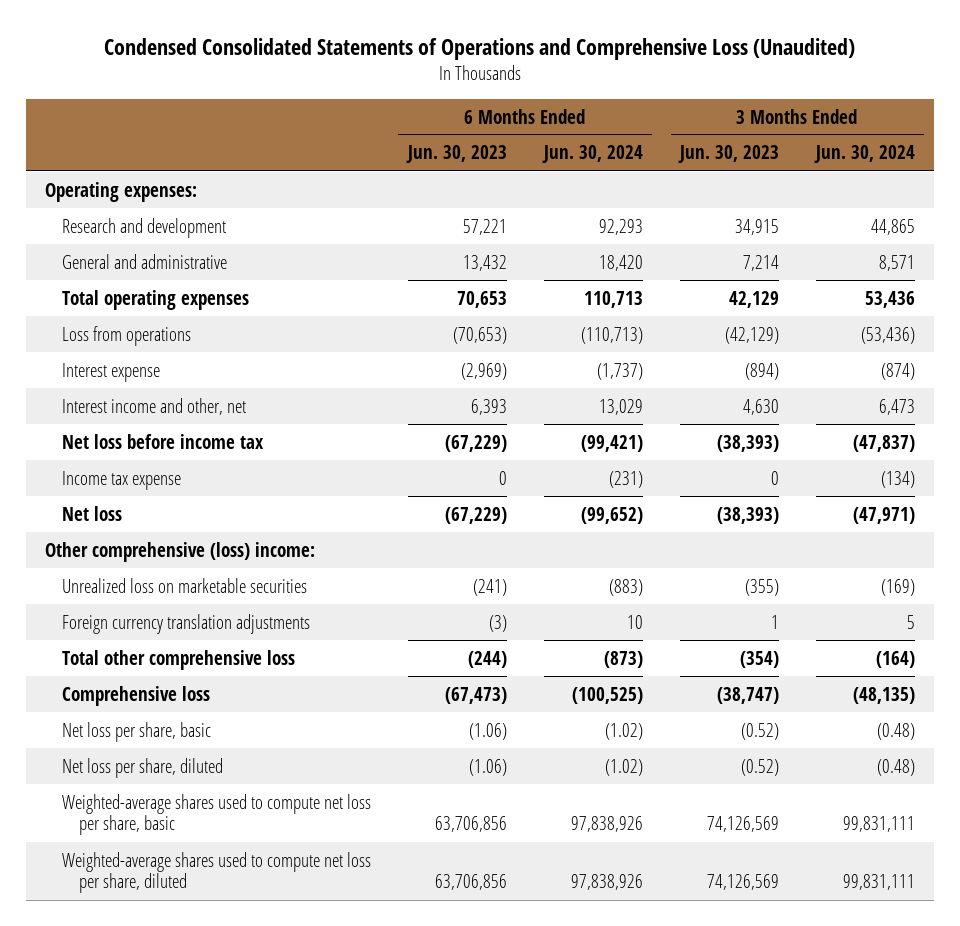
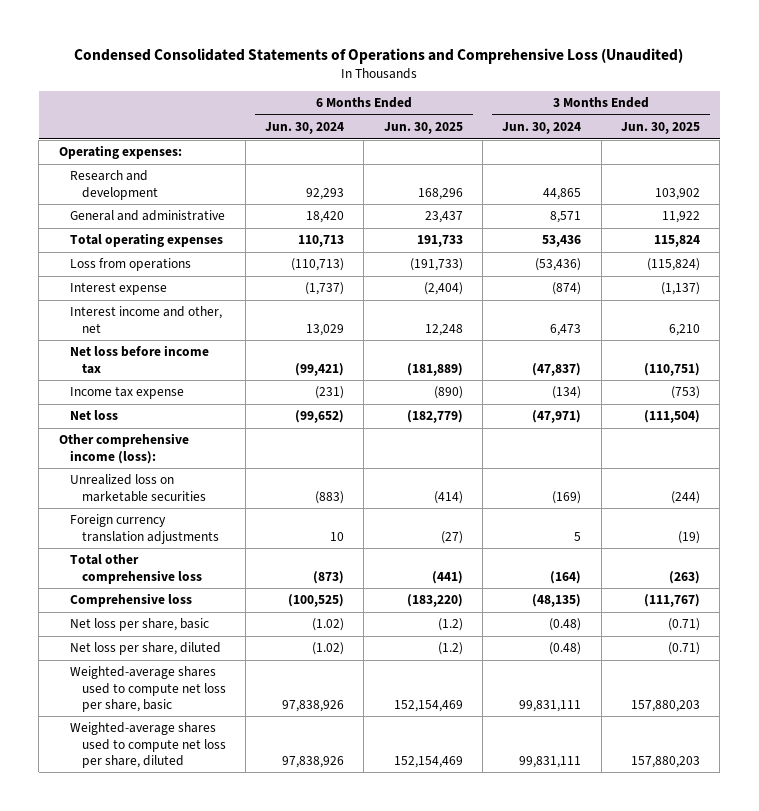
[405,145,507,164] Jun. 30, 2023 -> none
[677,145,779,164] Jun. 30, 2023 -> none
none -> [383,122,463,135] Jun. 30, 2025
none -> [620,122,700,135] Jun. 30, 2025
[44,541,315,562] Other comprehensive (loss) income: -> [58,433,189,464] Other comprehensive income (loss):

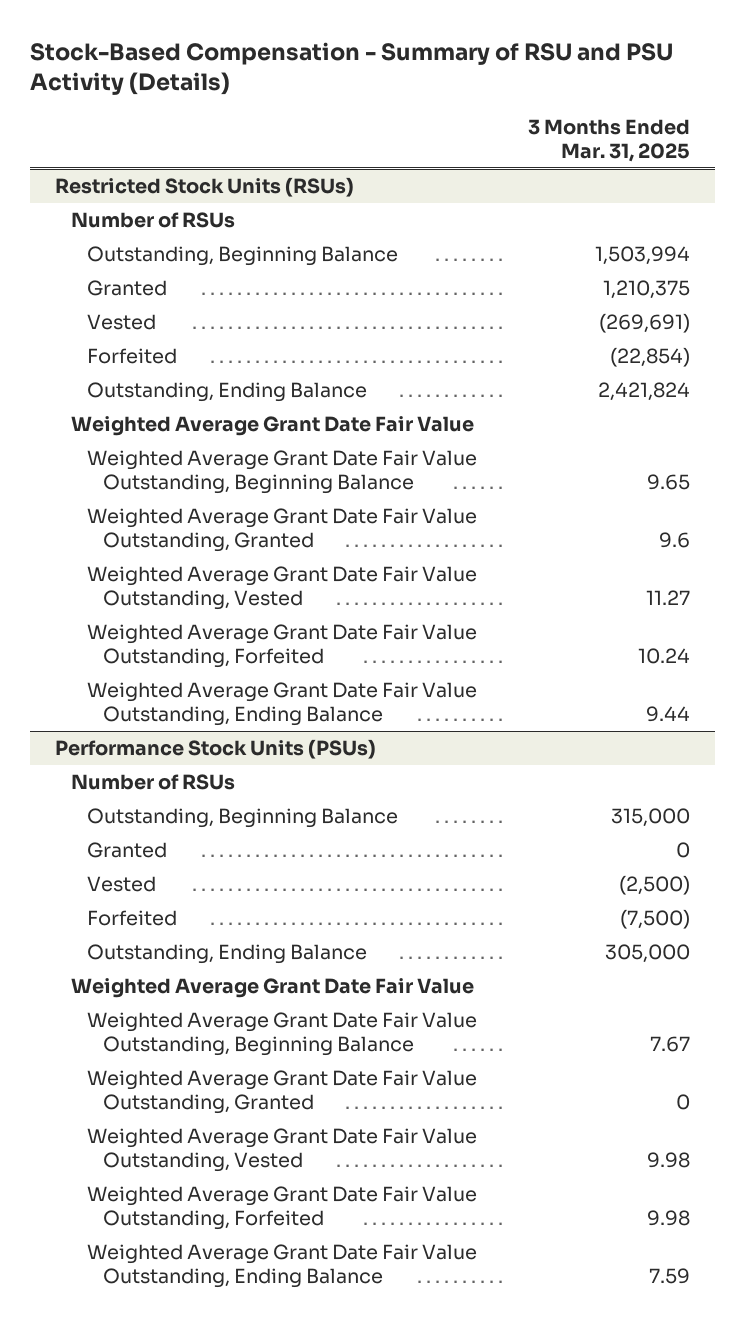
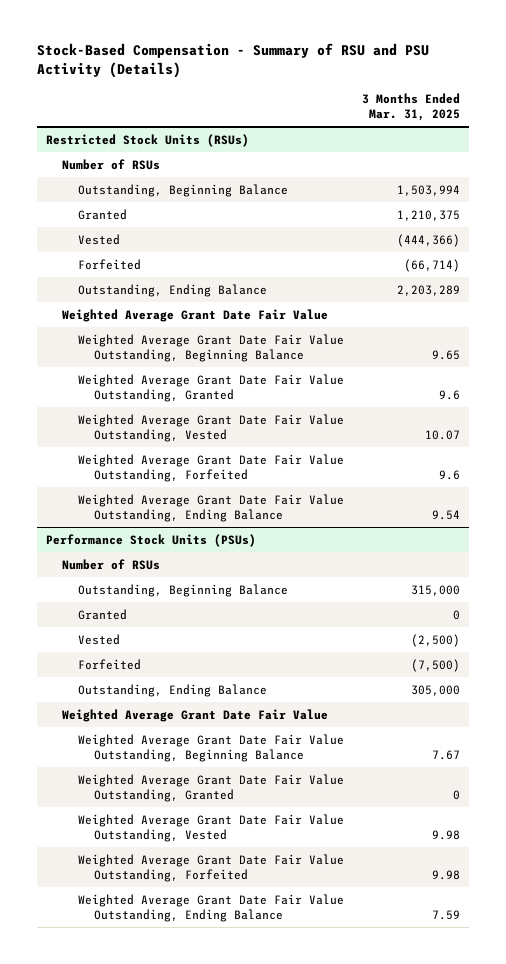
[599,313,691,334] (269,691) -> [397,233,461,247] (444,366)
[610,347,691,368] (22,854) -> [404,258,461,272] (66,714)
[598,382,691,402] 2,421,824 -> [397,284,461,296] 2,203,289
[646,589,691,605] 11.27 -> [425,429,461,440] 10.07
[638,647,691,664] 10.24 -> [439,469,461,480] 9.6
[646,705,691,722] 9.44 -> [432,509,461,520] 9.54

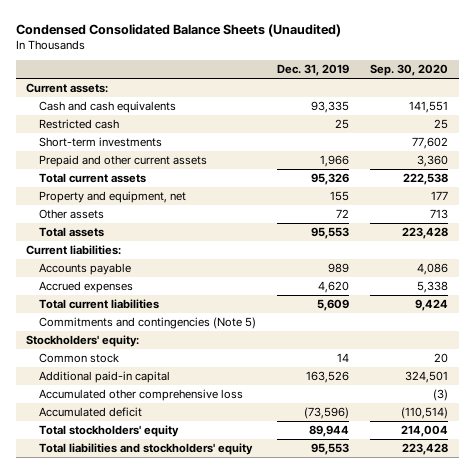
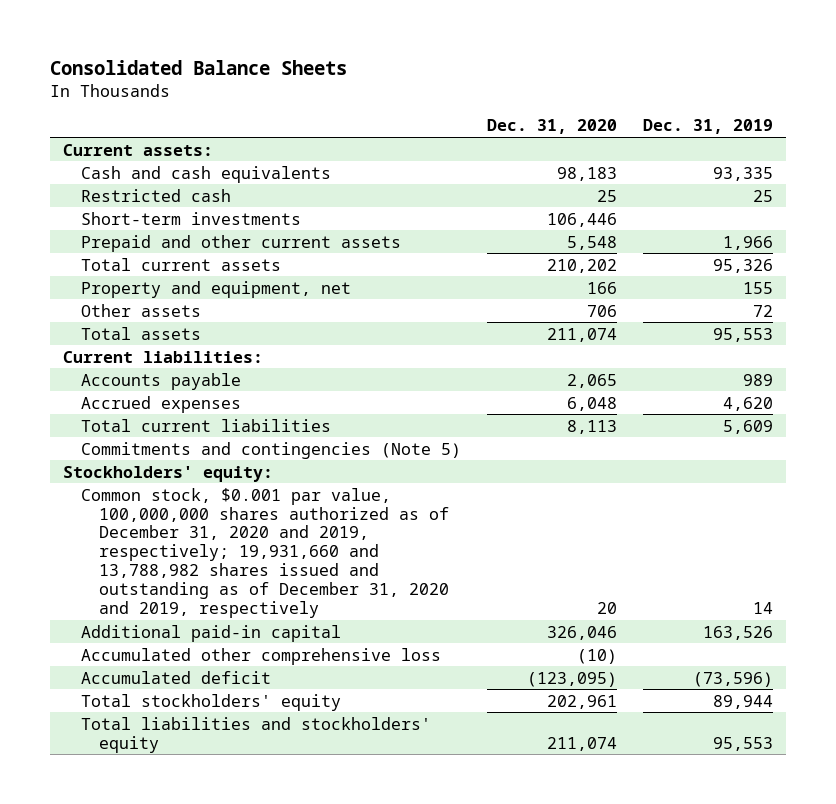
[15,23,341,37] Condensed Consolidated Balance Sheets (Unaudited) -> [49,60,347,76] Consolidated Balance Sheets
[370,64,449,77] Sep. 30, 2020 -> none
none -> [487,119,618,135] Dec. 31, 2020
[39,353,120,364] Common stock -> [80,487,449,619] Common stock, $0.001 par value, 100,000,000 shares authorized as of December 31, 2020 and 2019, respectively; 19,931,660 and 13,788,982 shares issued and outstanding as of December 31, 2020 and 2019, respectively

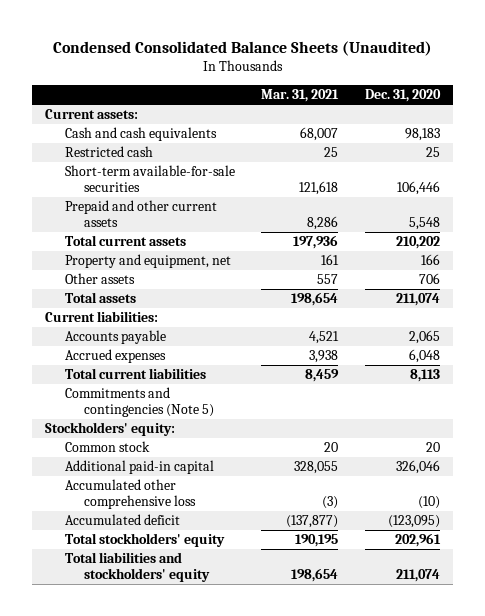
[49,60,347,76] Consolidated Balance Sheets -> [52,41,432,57] Condensed Consolidated Balance Sheets (Unaudited)
[643,119,774,135] Dec. 31, 2019 -> none
none -> [261,89,340,103] Mar. 31, 2021
[80,211,301,225] Short-term investments -> [64,165,235,192] Short-term available-for-sale securities
[80,487,449,619] Common stock, $0.001 par value, 100,000,000 shares authorized as of December 31, 2020 and 2019, respectively; 19,931,660 and 13,788,982 shares issued and outstanding as of December 31, 2020 and 2019, respectively -> [64,441,150,453] Common stock

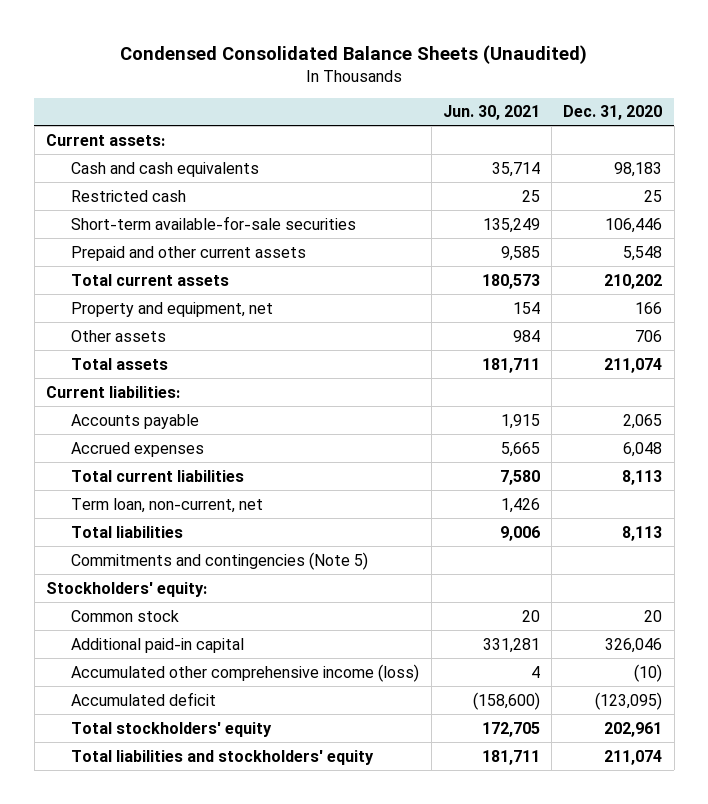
[261,89,340,103] Mar. 31, 2021 -> none
none -> [442,105,540,121] Jun. 30, 2021
none -> [71,497,264,513] Term loan, non-current, net
none -> [71,525,184,538] Total liabilities
[64,479,196,509] Accumulated other comprehensive loss -> [71,663,420,682] Accumulated other comprehensive income (loss)

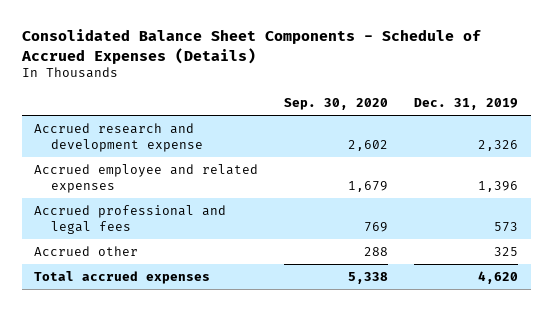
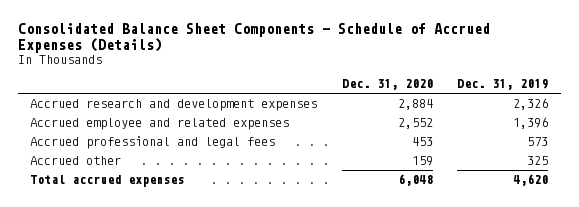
[284,98,389,111] Sep. 30, 2020 -> none
none -> [341,79,433,91] Dec. 31, 2020
[34,123,204,152] Accrued research and development expense -> [30,99,318,112] Accrued research and development expenses

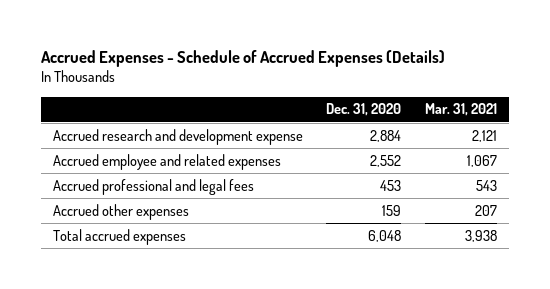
[17,22,490,53] Consolidated Balance Sheet Components - Schedule of Accrued Expenses (Details) -> [40,49,445,67] Accrued Expenses - Schedule of Accrued Expenses (Details)
[457,79,549,91] Dec. 31, 2019 -> none
none -> [425,103,498,117] Mar. 31, 2021
[30,99,318,112] Accrued research and development expenses -> [52,128,303,145] Accrued research and development expense
[30,156,122,166] Accrued other -> [52,203,189,220] Accrued other expenses

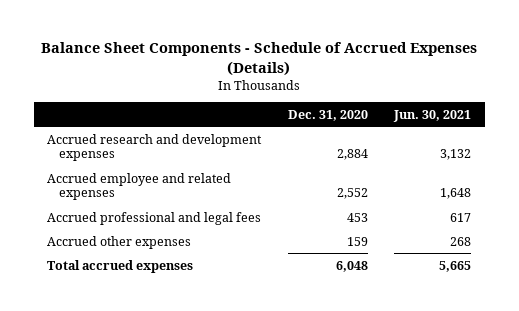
[40,49,445,67] Accrued Expenses - Schedule of Accrued Expenses (Details) -> [41,42,478,76] Balance Sheet Components - Schedule of Accrued Expenses (Details)
[425,103,498,117] Mar. 31, 2021 -> none
none -> [393,109,472,122] Jun. 30, 2021
[52,128,303,145] Accrued research and development expense -> [47,133,263,162] Accrued research and development expenses

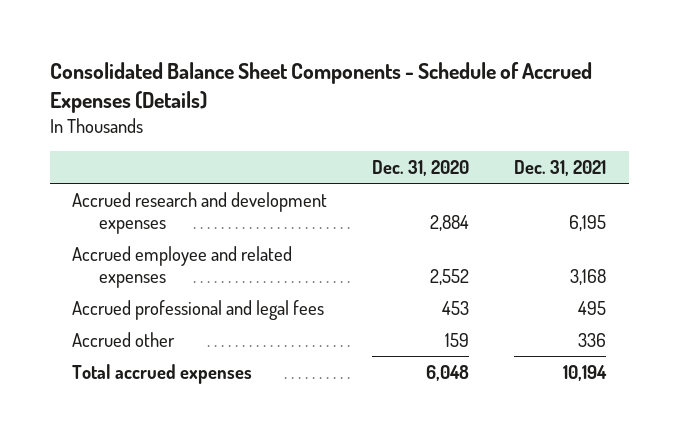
[41,42,478,76] Balance Sheet Components - Schedule of Accrued Expenses (Details) -> [49,61,592,113] Consolidated Balance Sheet Components - Schedule of Accrued Expenses (Details)
[393,109,472,122] Jun. 30, 2021 -> none
none -> [514,159,607,176] Dec. 31, 2021
[47,235,192,249] Accrued other expenses -> [72,331,176,347] Accrued other

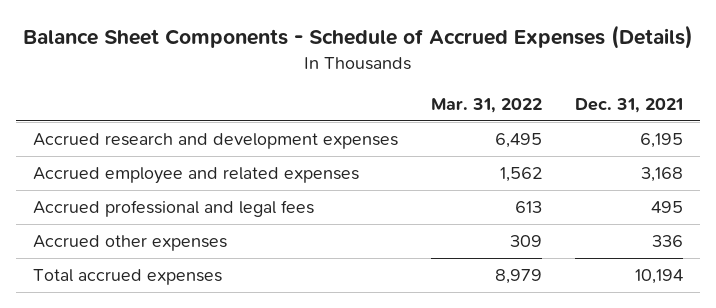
[49,61,592,113] Consolidated Balance Sheet Components - Schedule of Accrued Expenses (Details) -> [23,25,694,50] Balance Sheet Components - Schedule of Accrued Expenses (Details)
[372,159,470,176] Dec. 31, 2020 -> none
none -> [431,97,543,113] Mar. 31, 2022
[72,331,176,347] Accrued other -> [32,235,227,252] Accrued other expenses

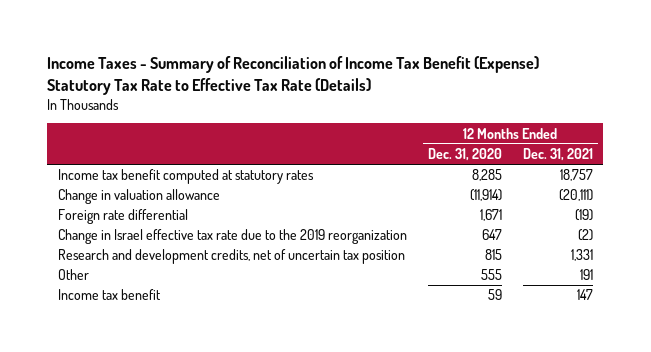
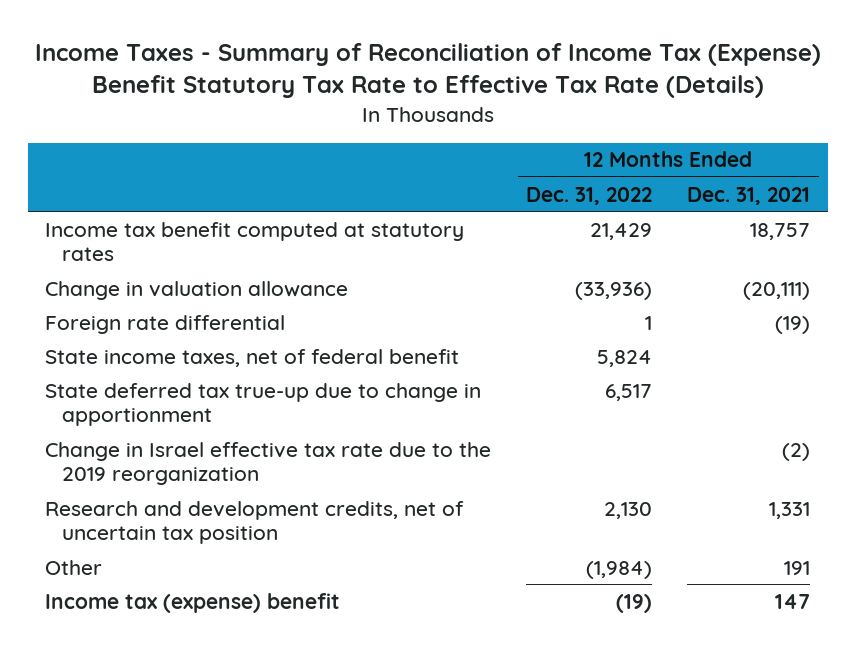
[47,56,540,95] Income Taxes - Summary of Reconciliation of Income Tax Benefit (Expense) Statutory Tax Rate to Effective Tax Rate (Details) -> [34,42,821,99] Income Taxes - Summary of Reconciliation of Income Tax (Expense) Benefit Statutory Tax Rate to Effective Tax Rate (Details)
[427,148,502,162] Dec. 31, 2020 -> none
none -> [526,186,653,205] Dec. 31, 2022
none -> [45,348,460,367] State income taxes, net of federal benefit
none -> [45,382,482,426] State deferred tax true-up due to change in apportionment
[57,289,161,301] Income tax benefit -> [45,592,341,613] Income tax (expense) benefit

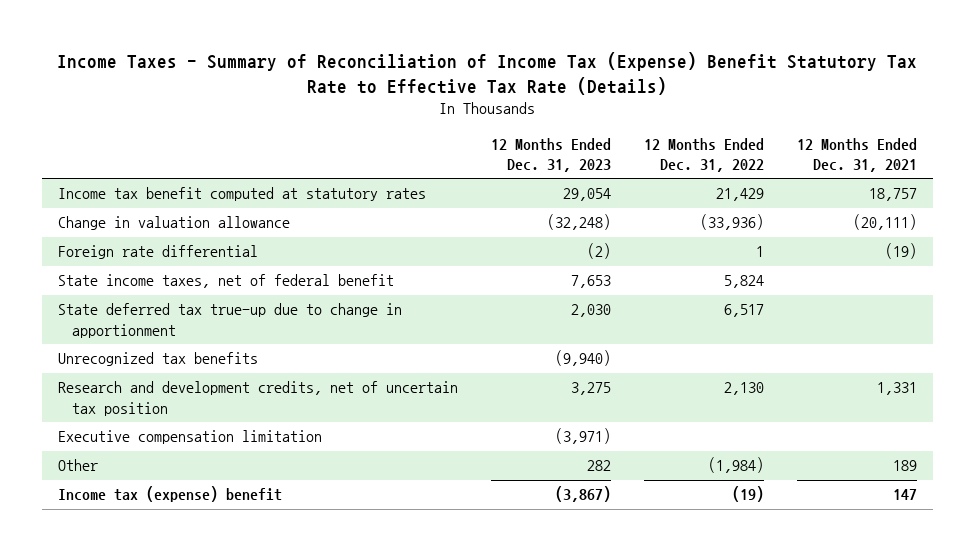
none -> [491,137,612,173] 12 Months Ended Dec. 31, 2023
[45,441,492,485] Change in Israel effective tax rate due to the 2019 reorganization -> none
none -> [58,352,259,367] Unrecognized tax benefits
none -> [58,430,323,445] Executive compensation limitation
[784,560,811,575] 191 -> [892,460,917,472] 189

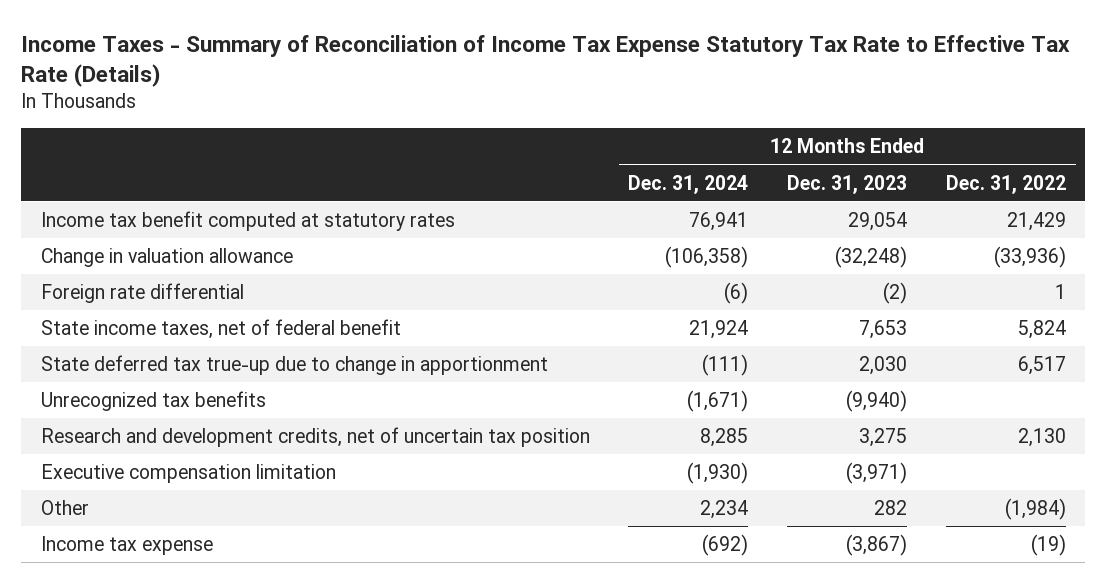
[57,51,918,95] Income Taxes - Summary of Reconciliation of Income Tax (Expense) Benefit Statutory Tax Rate to Effective Tax Rate (Details) -> [21,34,1071,88] Income Taxes - Summary of Reconciliation of Income Tax Expense Statutory Tax Rate to Effective Tax Rate (Details)
[796,137,917,173] 12 Months Ended Dec. 31, 2021 -> none
none -> [628,174,749,194] Dec. 31, 2024
[58,486,283,503] Income tax (expense) benefit -> [40,536,213,556] Income tax expense

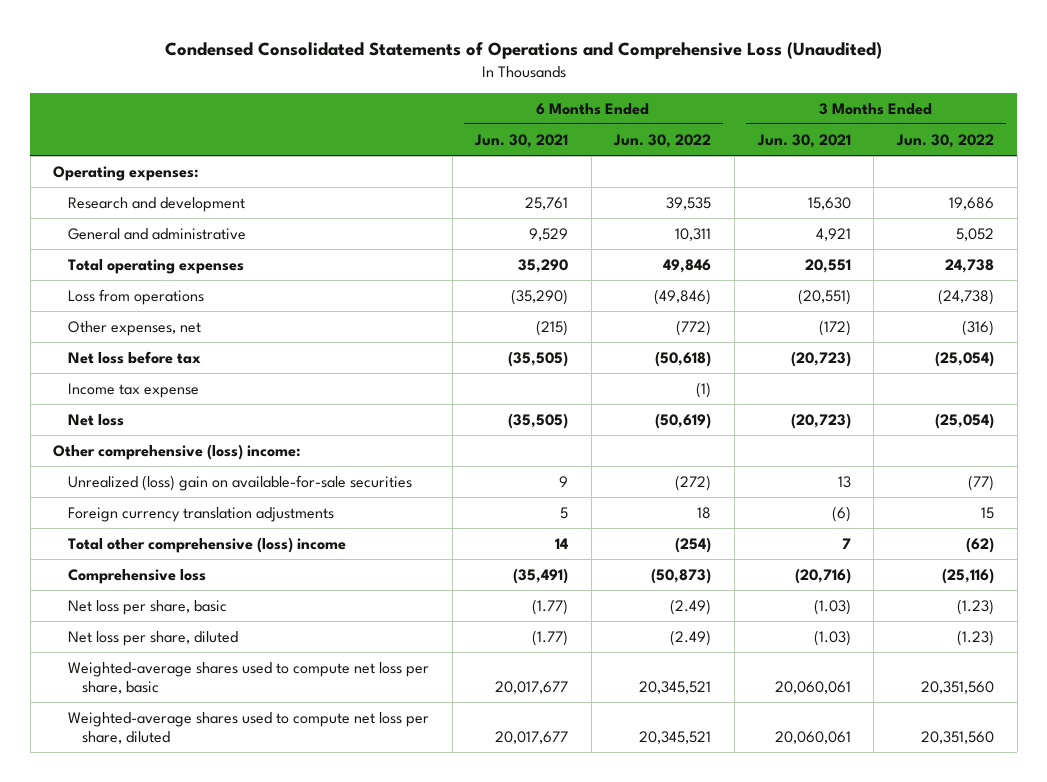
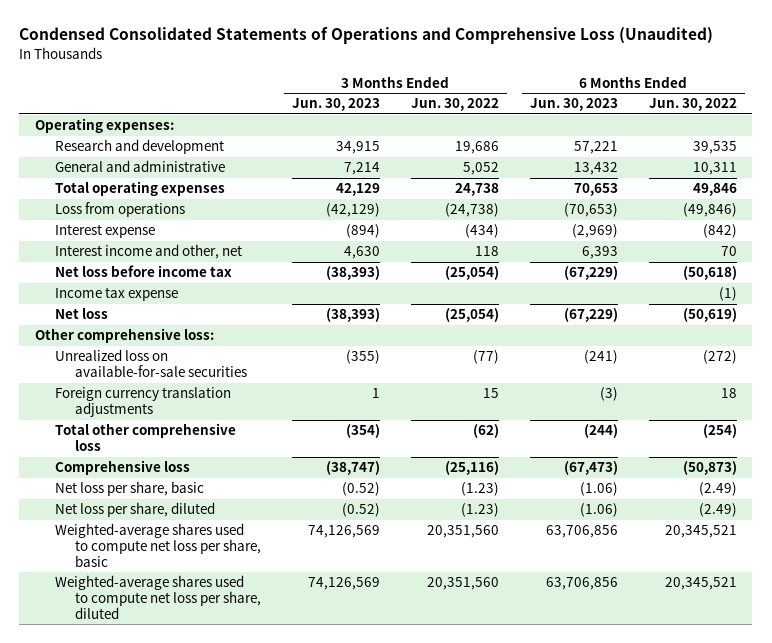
[474,133,569,148] Jun. 30, 2021 -> none
[756,133,851,148] Jun. 30, 2021 -> none
none -> [291,98,380,112] Jun. 30, 2023
none -> [529,98,618,112] Jun. 30, 2023
none -> [54,224,155,239] Interest expense
[67,320,201,336] Other expenses, net -> [54,244,242,260] Interest income and other, net
[676,319,712,336] (772) -> [720,246,737,257] 70
[962,319,995,336] (316) -> [474,246,499,257] 118
[67,350,201,364] Net loss before tax -> [54,265,232,278] Net loss before income tax
[53,443,302,460] Other comprehensive (loss) income: -> [34,328,214,344] Other comprehensive loss:
[67,474,412,491] Unrealized (loss) gain on available-for-sale securities -> [54,349,247,378] Unrealized loss on available-for-sale securities
[67,536,346,553] Total other comprehensive (loss) income -> [54,423,236,452] Total other comprehensive loss

